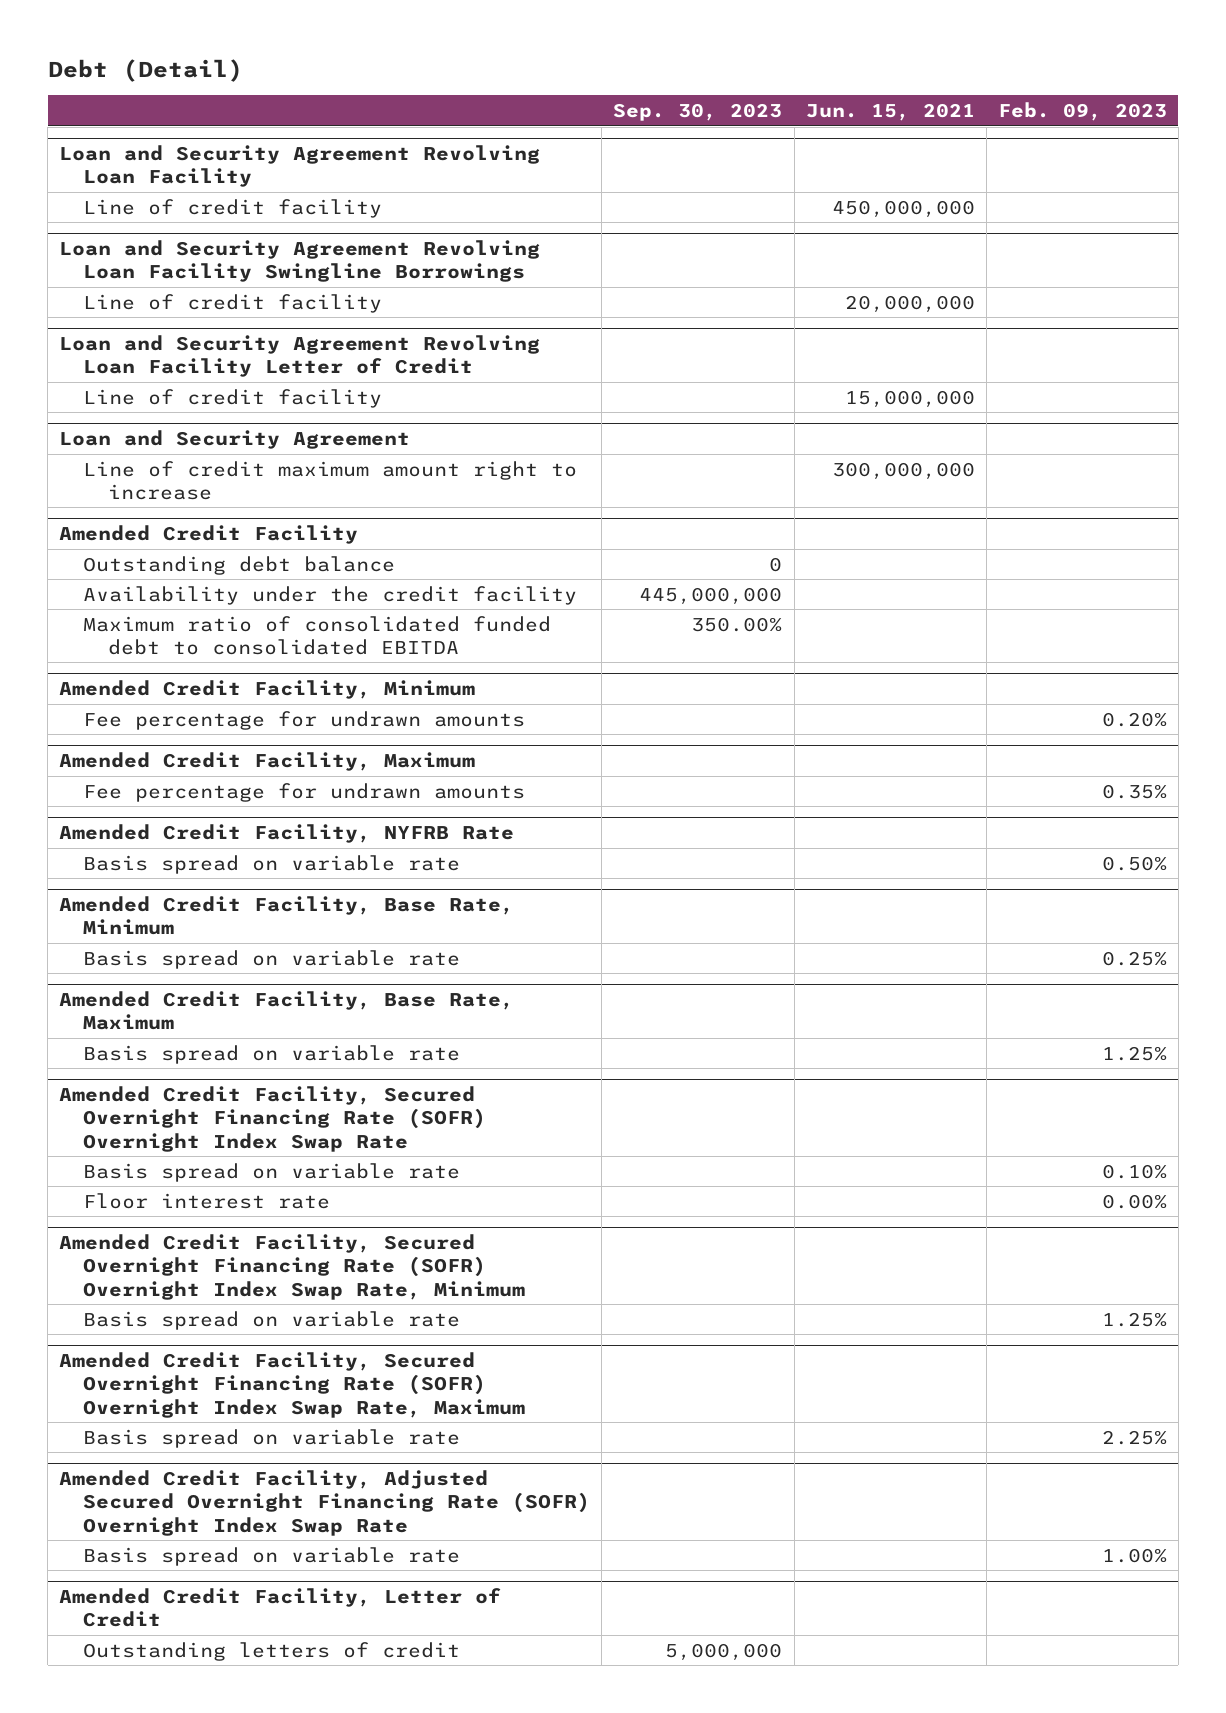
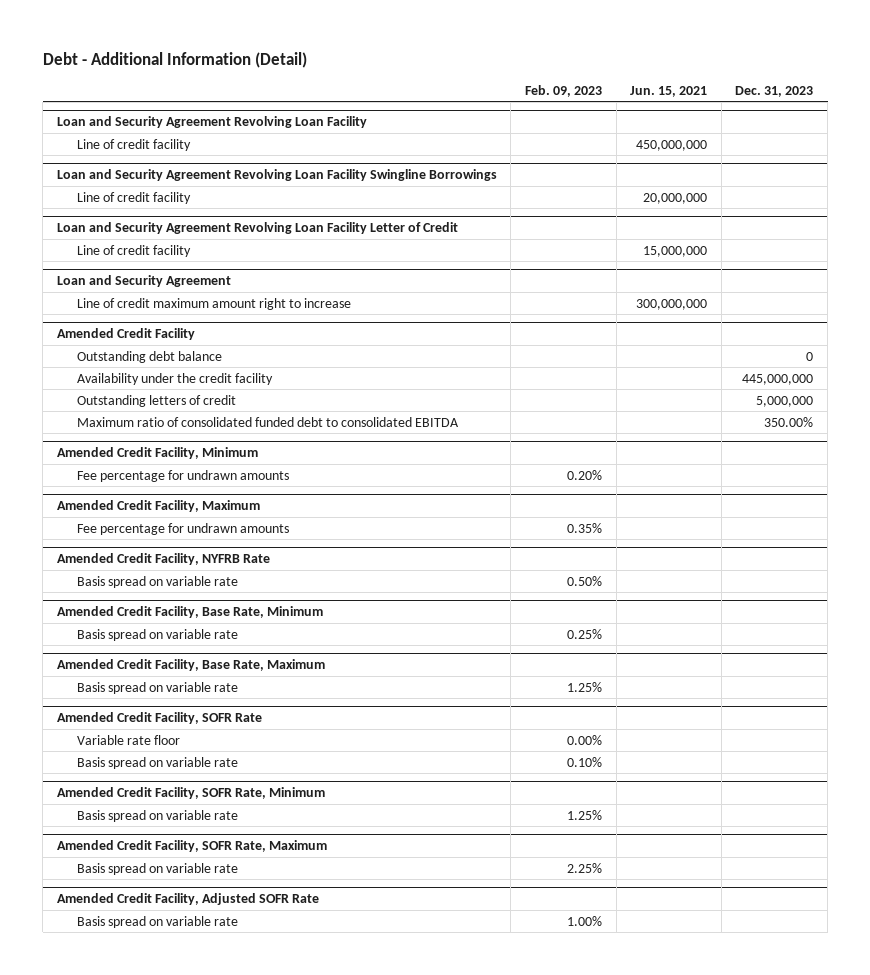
[47,58,243,82] Debt (Detail) -> [42,51,307,68] Debt - Additional Information (Detail)
[613,103,783,122] Sep. 30, 2023 -> none
none -> [735,85,814,97] Dec. 31, 2023
none -> [77,394,237,407] Outstanding letters of credit
[59,1086,487,1152] Amended Credit Facility, Secured Overnight Financing Rate (SOFR) Overnight Index Swap Rate -> [56,712,262,725] Amended Credit Facility, SOFR Rate
none -> [77,734,181,745] Variable rate floor
[83,1192,331,1209] Floor interest rate -> none
[59,1234,526,1300] Amended Credit Facility, Secured Overnight Financing Rate (SOFR) Overnight Index Swap Rate, Minimum -> [56,787,325,800] Amended Credit Facility, SOFR Rate, Minimum
[59,1352,526,1418] Amended Credit Facility, Secured Overnight Financing Rate (SOFR) Overnight Index Swap Rate, Maximum -> [56,840,327,853] Amended Credit Facility, SOFR Rate, Maximum
[59,1470,591,1536] Amended Credit Facility, Adjusted Secured Overnight Financing Rate (SOFR) Overnight Index Swap Rate -> [56,893,319,906] Amended Credit Facility, Adjusted SOFR Rate
[59,1588,502,1628] Amended Credit Facility, Letter of Credit -> none
[83,1641,461,1661] Outstanding letters of credit -> none

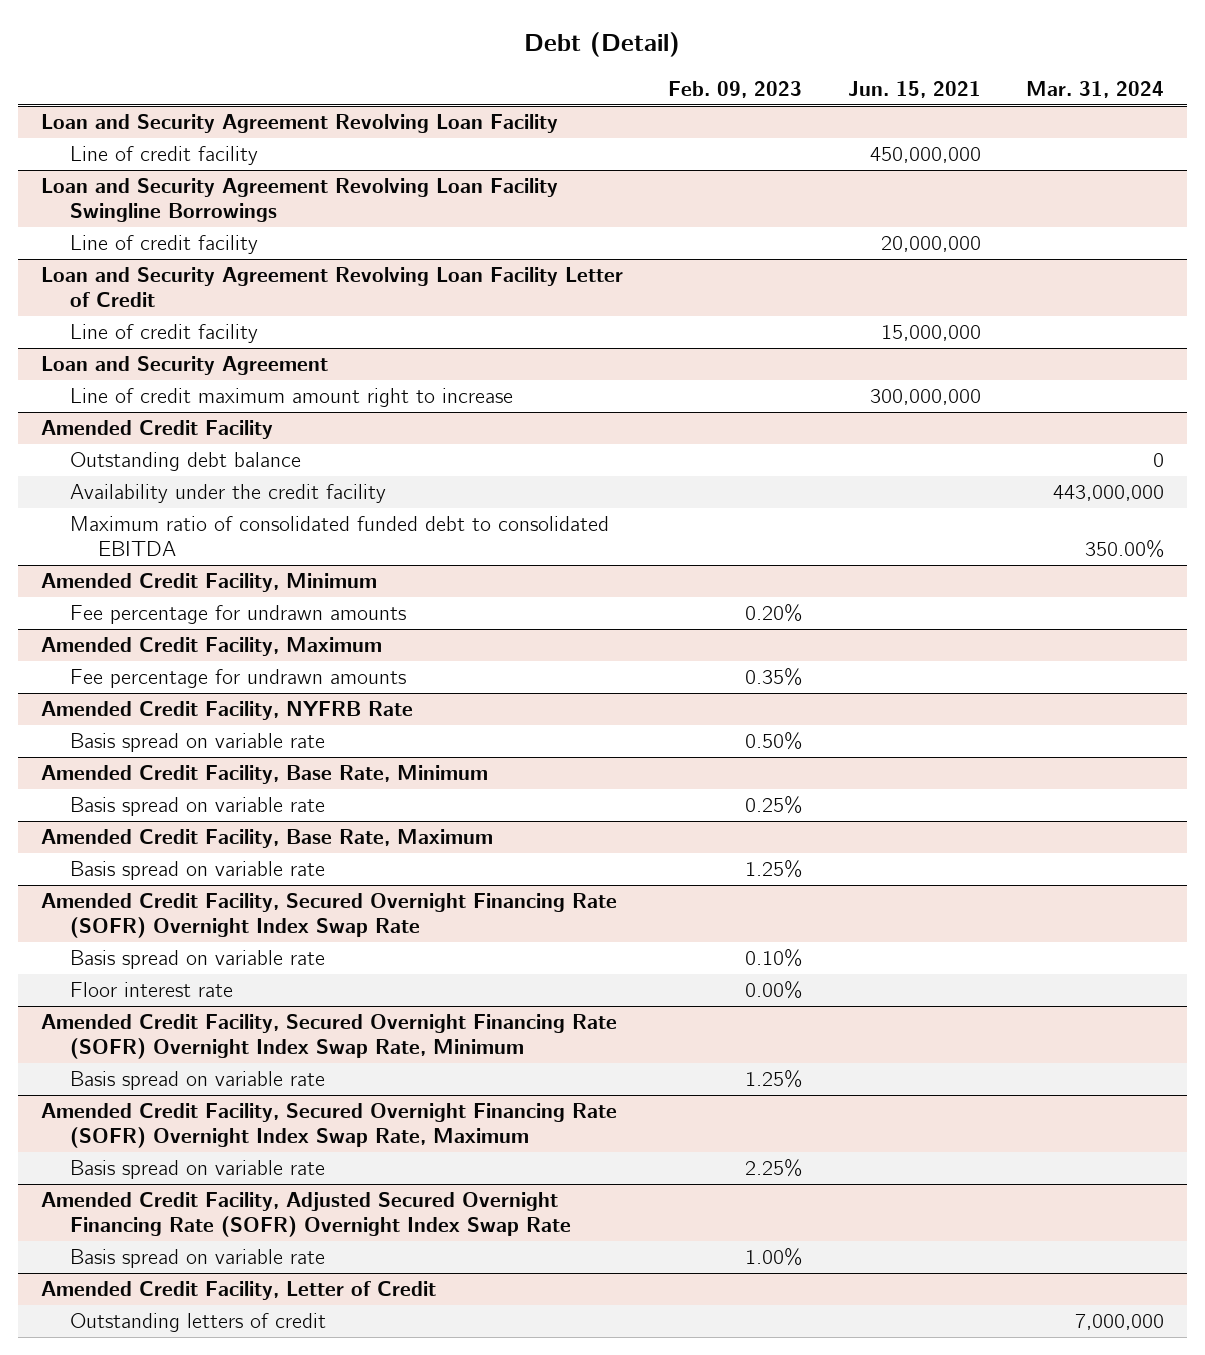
[42,51,307,68] Debt - Additional Information (Detail) -> [524,31,681,57] Debt (Detail)
[735,85,814,97] Dec. 31, 2023 -> none
none -> [1026,80,1165,98] Mar. 31, 2024
[77,394,237,407] Outstanding letters of credit -> none
[77,734,181,745] Variable rate floor -> none
[56,712,262,725] Amended Credit Facility, SOFR Rate -> [40,893,617,939] Amended Credit Facility, Secured Overnight Financing Rate (SOFR) Overnight Index Swap Rate
none -> [69,982,233,998] Floor interest rate
[56,787,325,800] Amended Credit Facility, SOFR Rate, Minimum -> [40,1014,617,1060] Amended Credit Facility, Secured Overnight Financing Rate (SOFR) Overnight Index Swap Rate, Minimum
[56,840,327,853] Amended Credit Facility, SOFR Rate, Maximum -> [40,1103,617,1149] Amended Credit Facility, Secured Overnight Financing Rate (SOFR) Overnight Index Swap Rate, Maximum
[56,893,319,906] Amended Credit Facility, Adjusted SOFR Rate -> [40,1192,571,1238] Amended Credit Facility, Adjusted Secured Overnight Financing Rate (SOFR) Overnight Index Swap Rate
none -> [40,1281,436,1301] Amended Credit Facility, Letter of Credit
none -> [69,1313,326,1333] Outstanding letters of credit

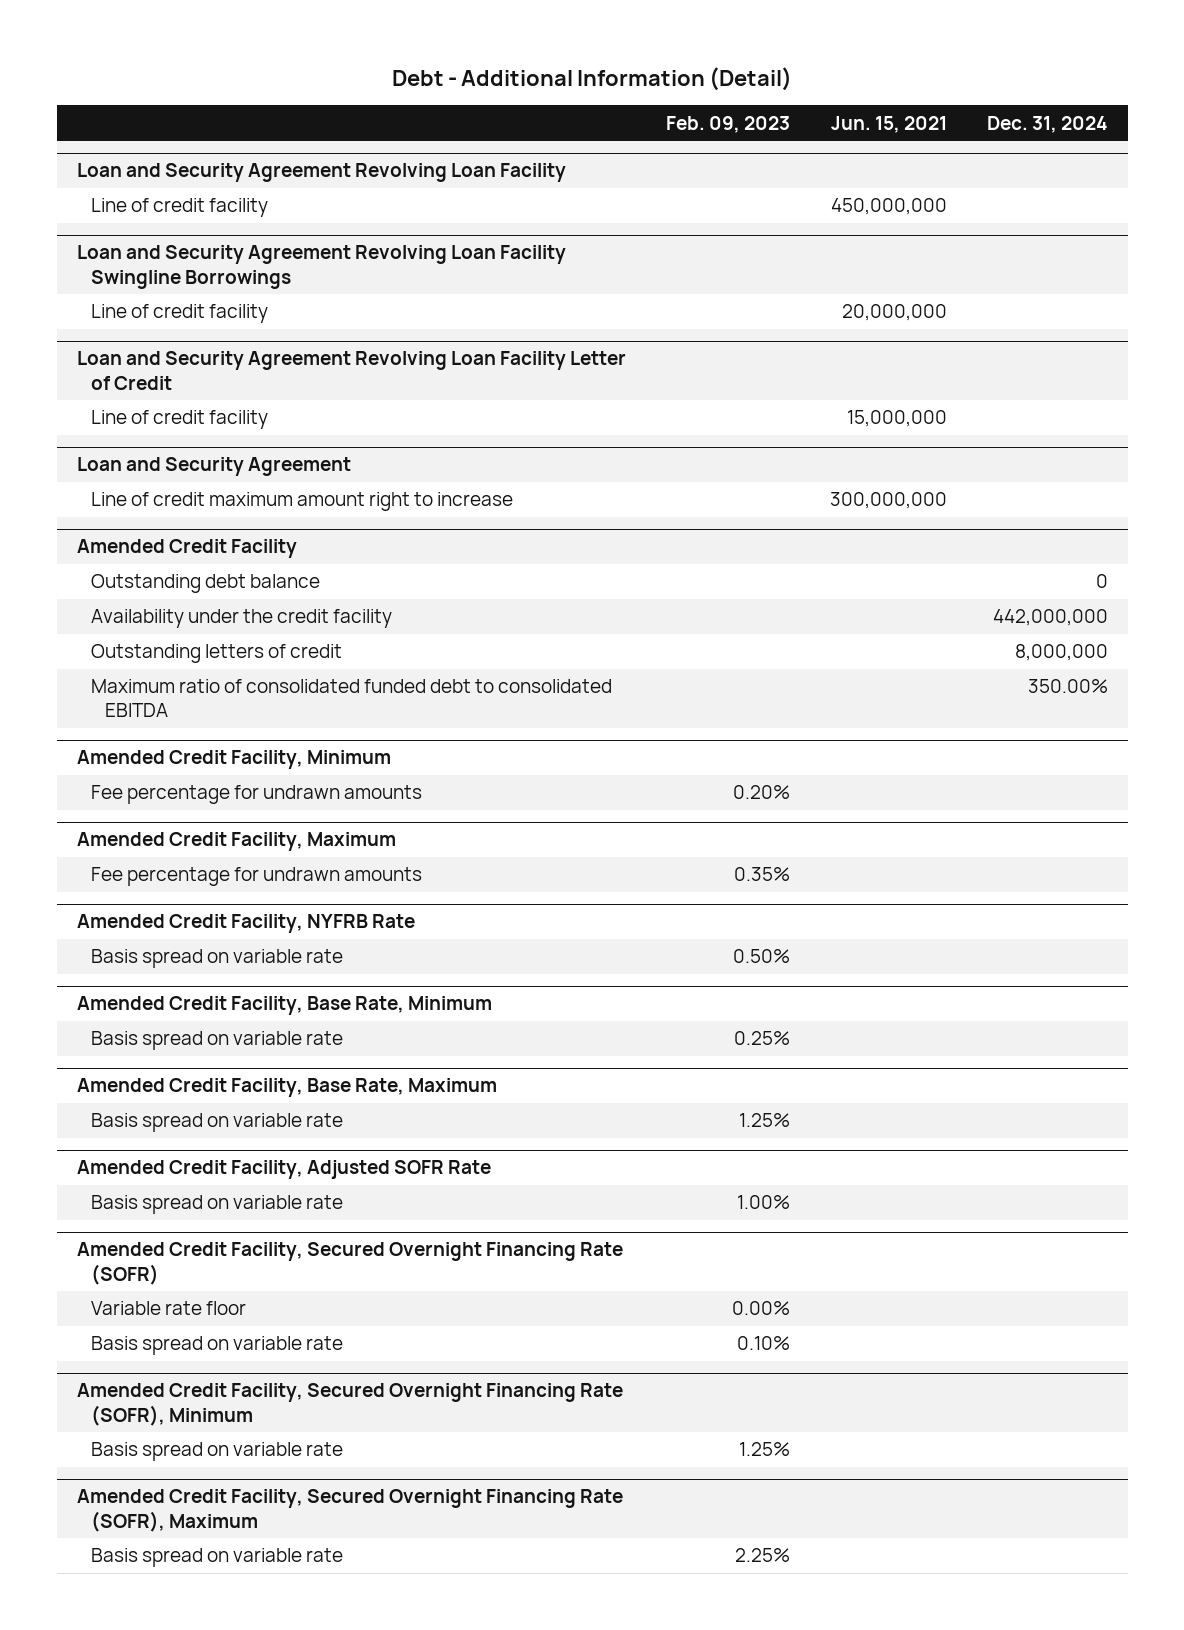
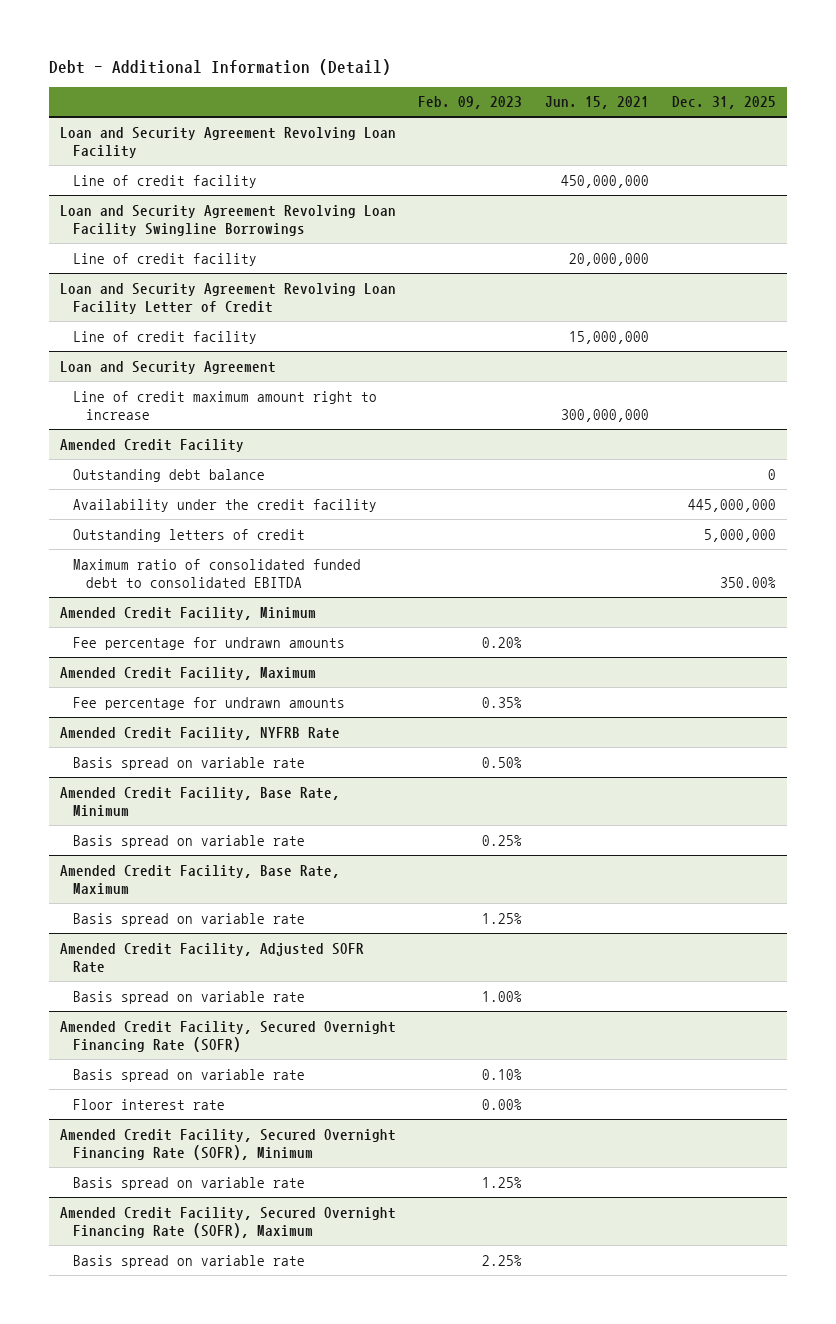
[986,115,1108,133] Dec. 31, 2024 -> none
none -> [671,96,776,110] Dec. 31, 2025
[91,1301,247,1316] Variable rate floor -> none
none -> [73,1098,226,1110] Floor interest rate

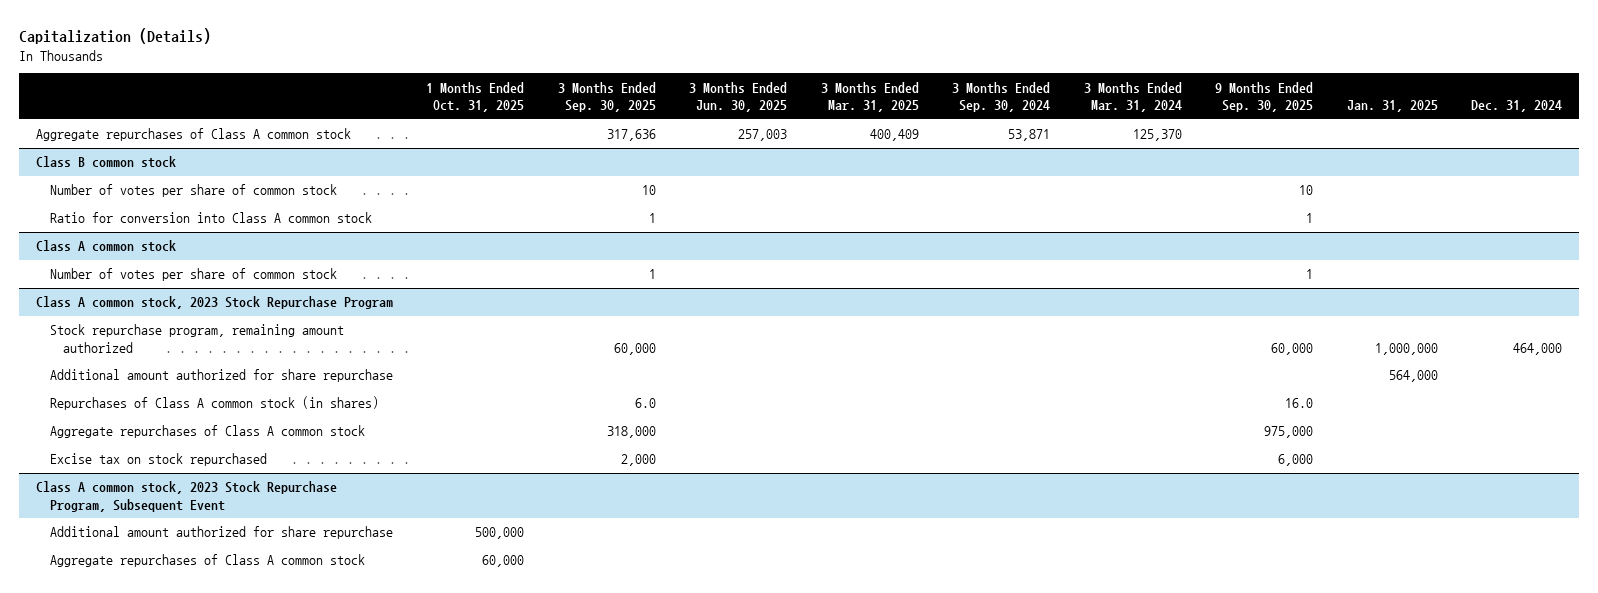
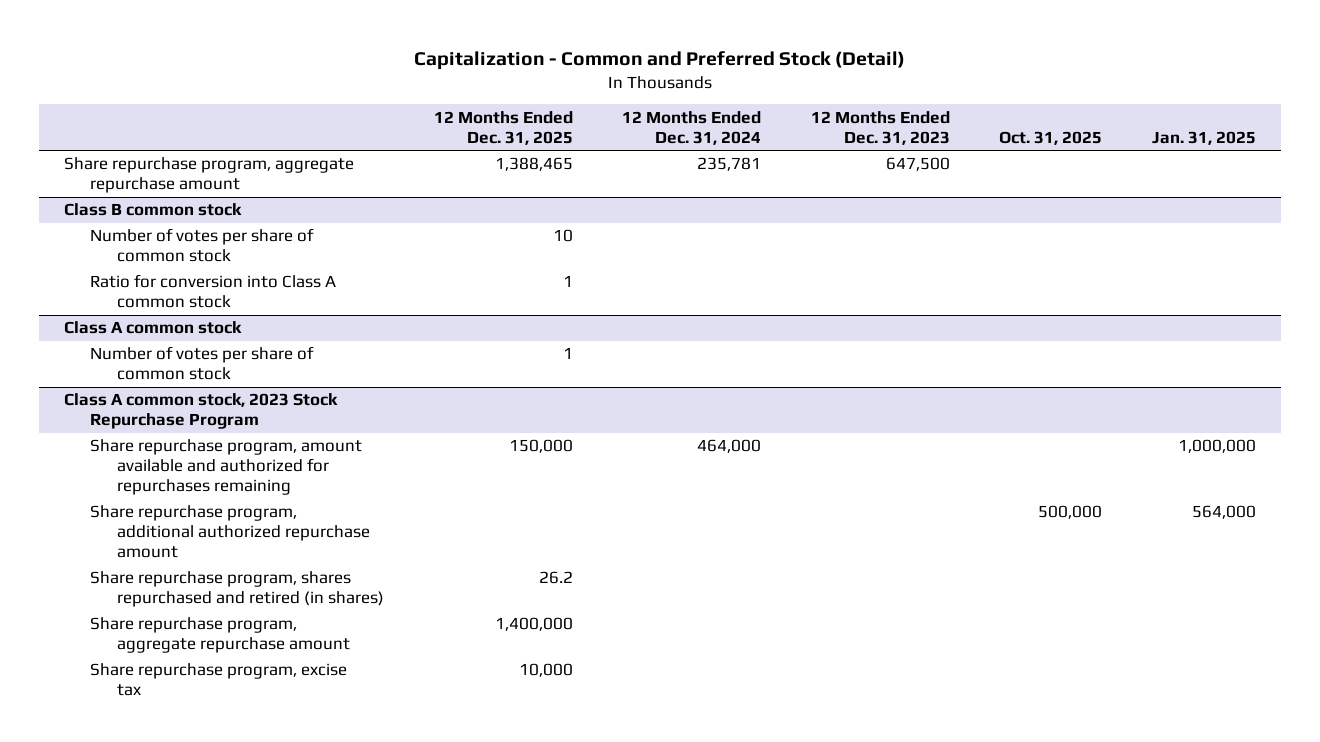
[19,27,212,44] Capitalization (Details) -> [413,51,905,71] Capitalization - Common and Preferred Stock (Detail)
[426,81,525,113] 1 Months Ended Oct. 31, 2025 -> none
[557,81,656,113] 3 Months Ended Sep. 30, 2025 -> none
[689,81,788,113] 3 Months Ended Jun. 30, 2025 -> none
[820,81,919,113] 3 Months Ended Mar. 31, 2025 -> none
[952,81,1051,113] 3 Months Ended Sep. 30, 2024 -> none
[1083,81,1182,113] 3 Months Ended Mar. 31, 2024 -> none
[1215,81,1314,113] 9 Months Ended Sep. 30, 2025 -> none
[1471,100,1563,113] Dec. 31, 2024 -> none
none -> [433,110,573,145] 12 Months Ended Dec. 31, 2025
none -> [622,110,762,145] 12 Months Ended Dec. 31, 2024
none -> [810,110,950,145] 12 Months Ended Dec. 31, 2023
none -> [999,130,1103,145] Oct. 31, 2025
[35,128,351,142] Aggregate repurchases of Class A common stock -> [63,157,354,194] Share repurchase program, aggregate repurchase amount
[35,481,337,512] Class A common stock, 2023 Stock Repurchase Program, Subsequent Event -> none
[49,526,393,540] Additional amount authorized for share repurchase -> none
[49,554,365,568] Aggregate repurchases of Class A common stock -> none
[49,324,344,353] Stock repurchase program, remaining amount authorized -> [90,439,363,496] Share repurchase program, amount available and authorized for repurchases remaining
[49,369,393,383] Additional amount authorized for share repurchase -> [90,505,370,559] Share repurchase program, additional authorized repurchase amount
[49,396,379,411] Repurchases of Class A common stock (in shares) -> [90,571,384,608] Share repurchase program, shares repurchased and retired (in shares)
[49,425,365,439] Aggregate repurchases of Class A common stock -> [90,617,350,654] Share repurchase program, aggregate repurchase amount
[49,453,267,467] Excise tax on stock repurchased -> [90,663,348,697] Share repurchase program, excise tax

